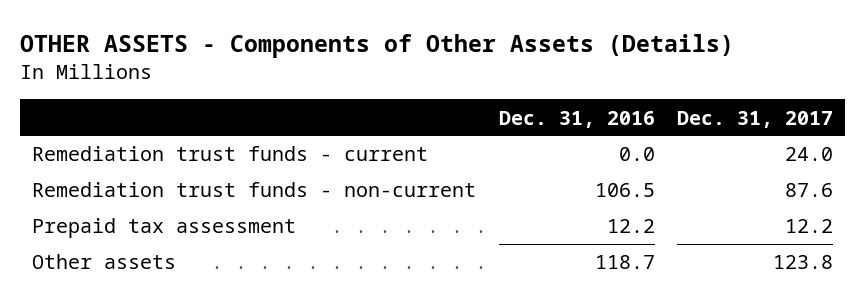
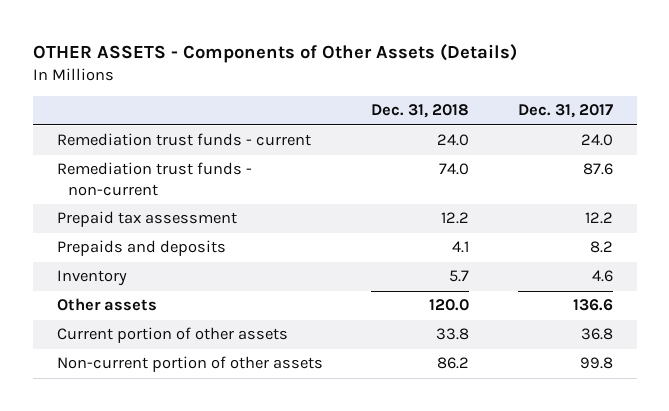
[498,110,655,128] Dec. 31, 2016 -> none
none -> [371,104,470,119] Dec. 31, 2018
none -> [56,240,226,257] Prepaids and deposits
none -> [56,270,127,287] Inventory
[773,255,834,270] 123.8 -> [572,299,613,312] 136.6
none -> [56,327,288,344] Current portion of other assets
none -> [56,356,323,373] Non-current portion of other assets

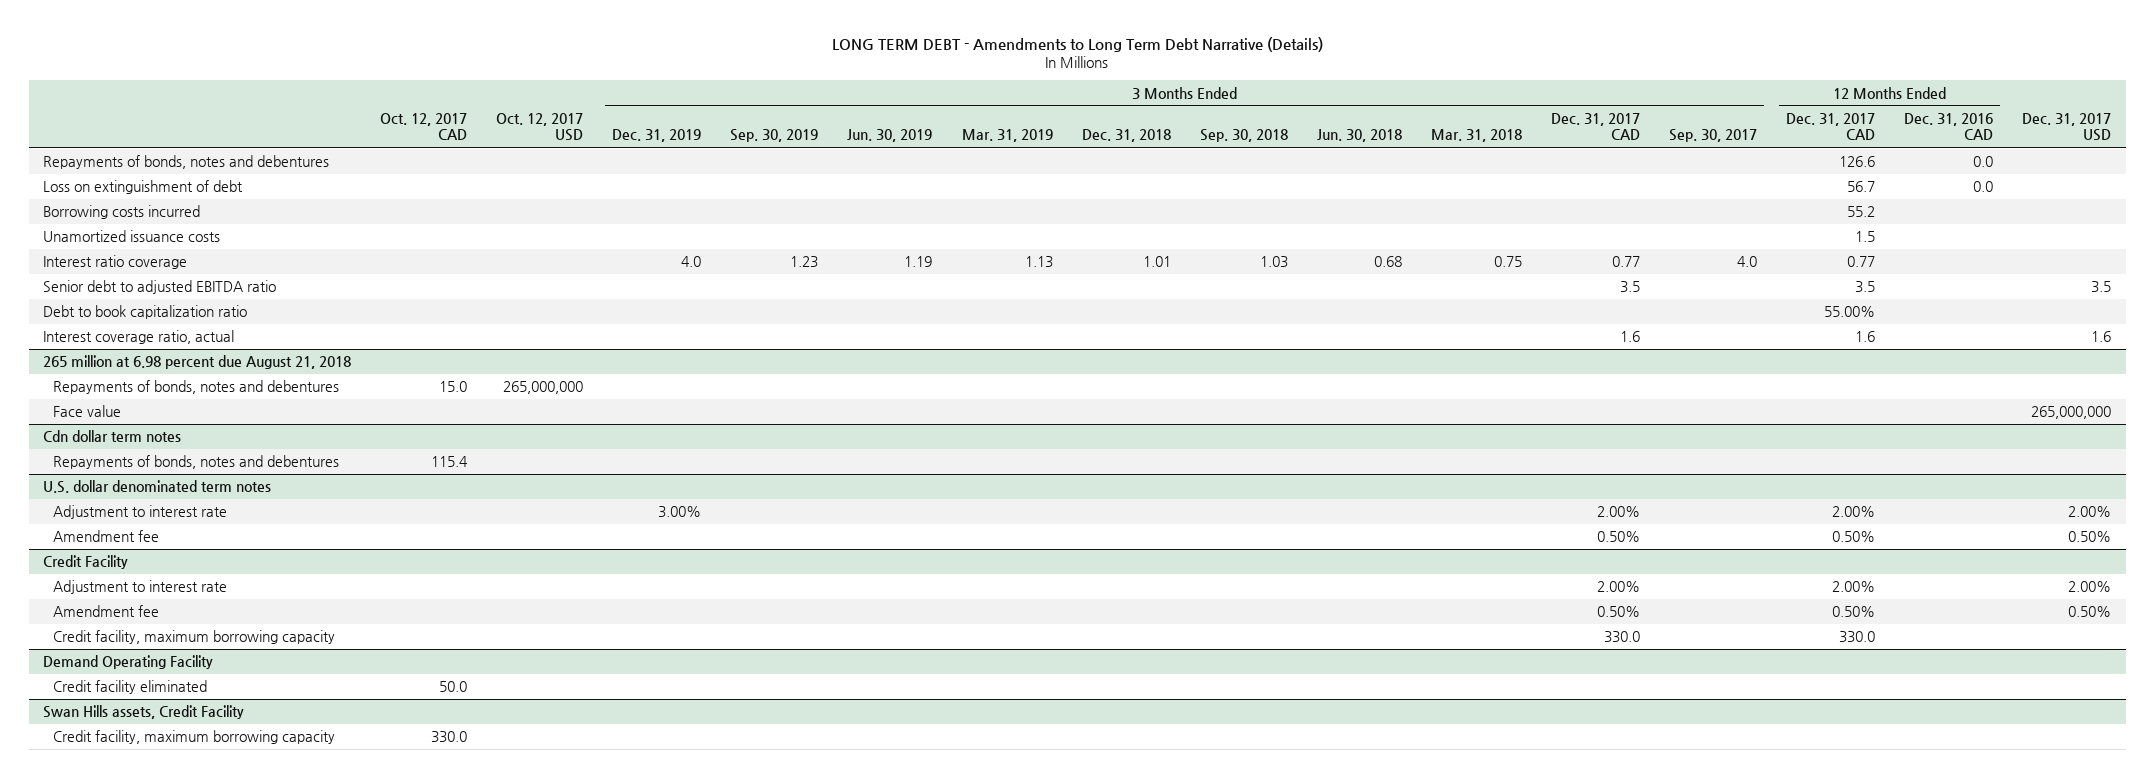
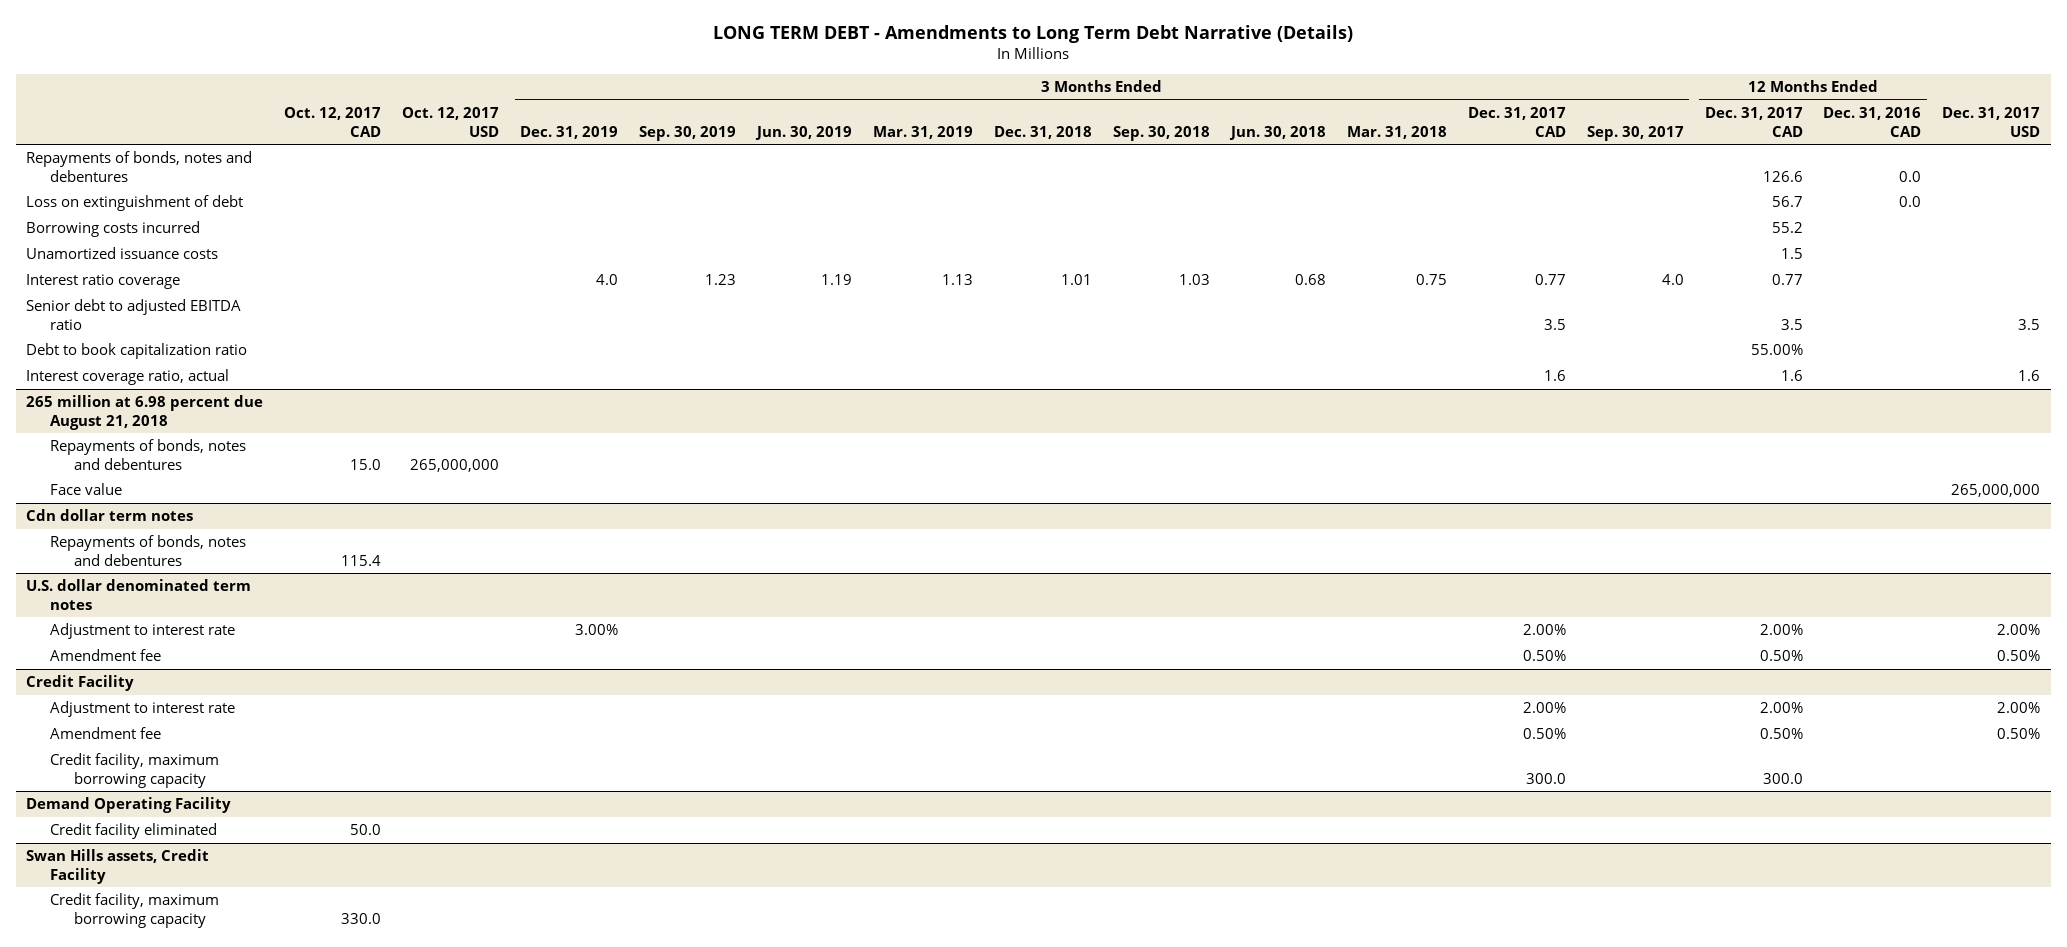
[1603,631,1640,644] 330.0 -> [1525,773,1566,785] 300.0
[1839,631,1876,644] 330.0 -> [1762,773,1803,785] 300.0

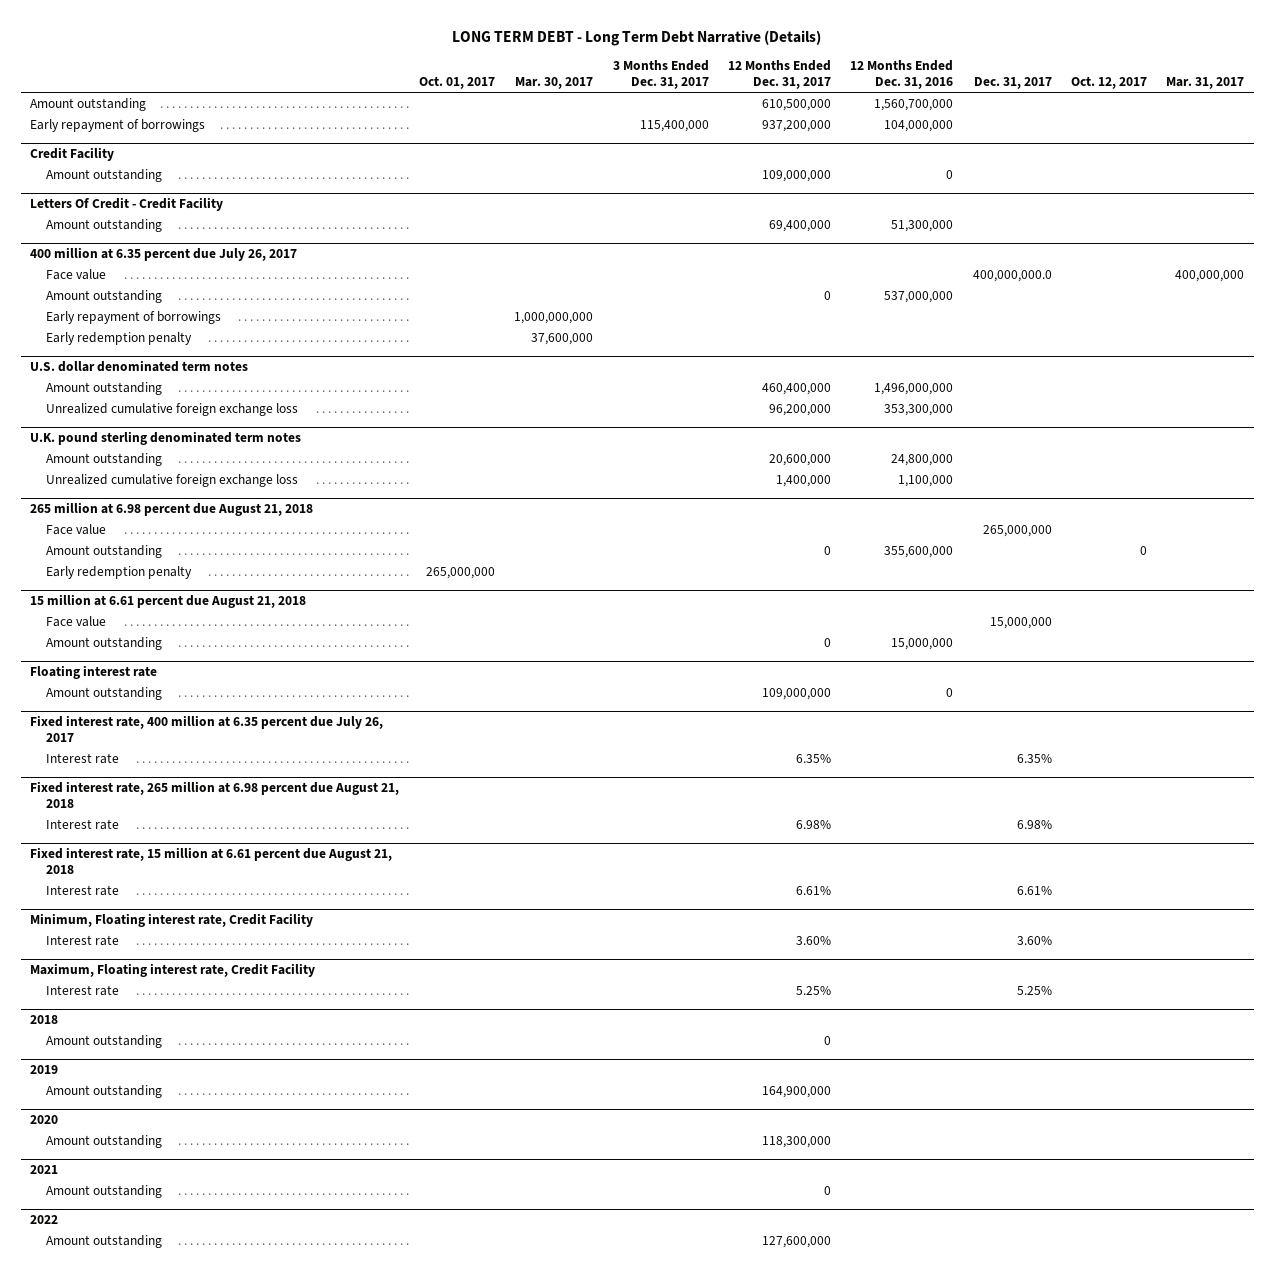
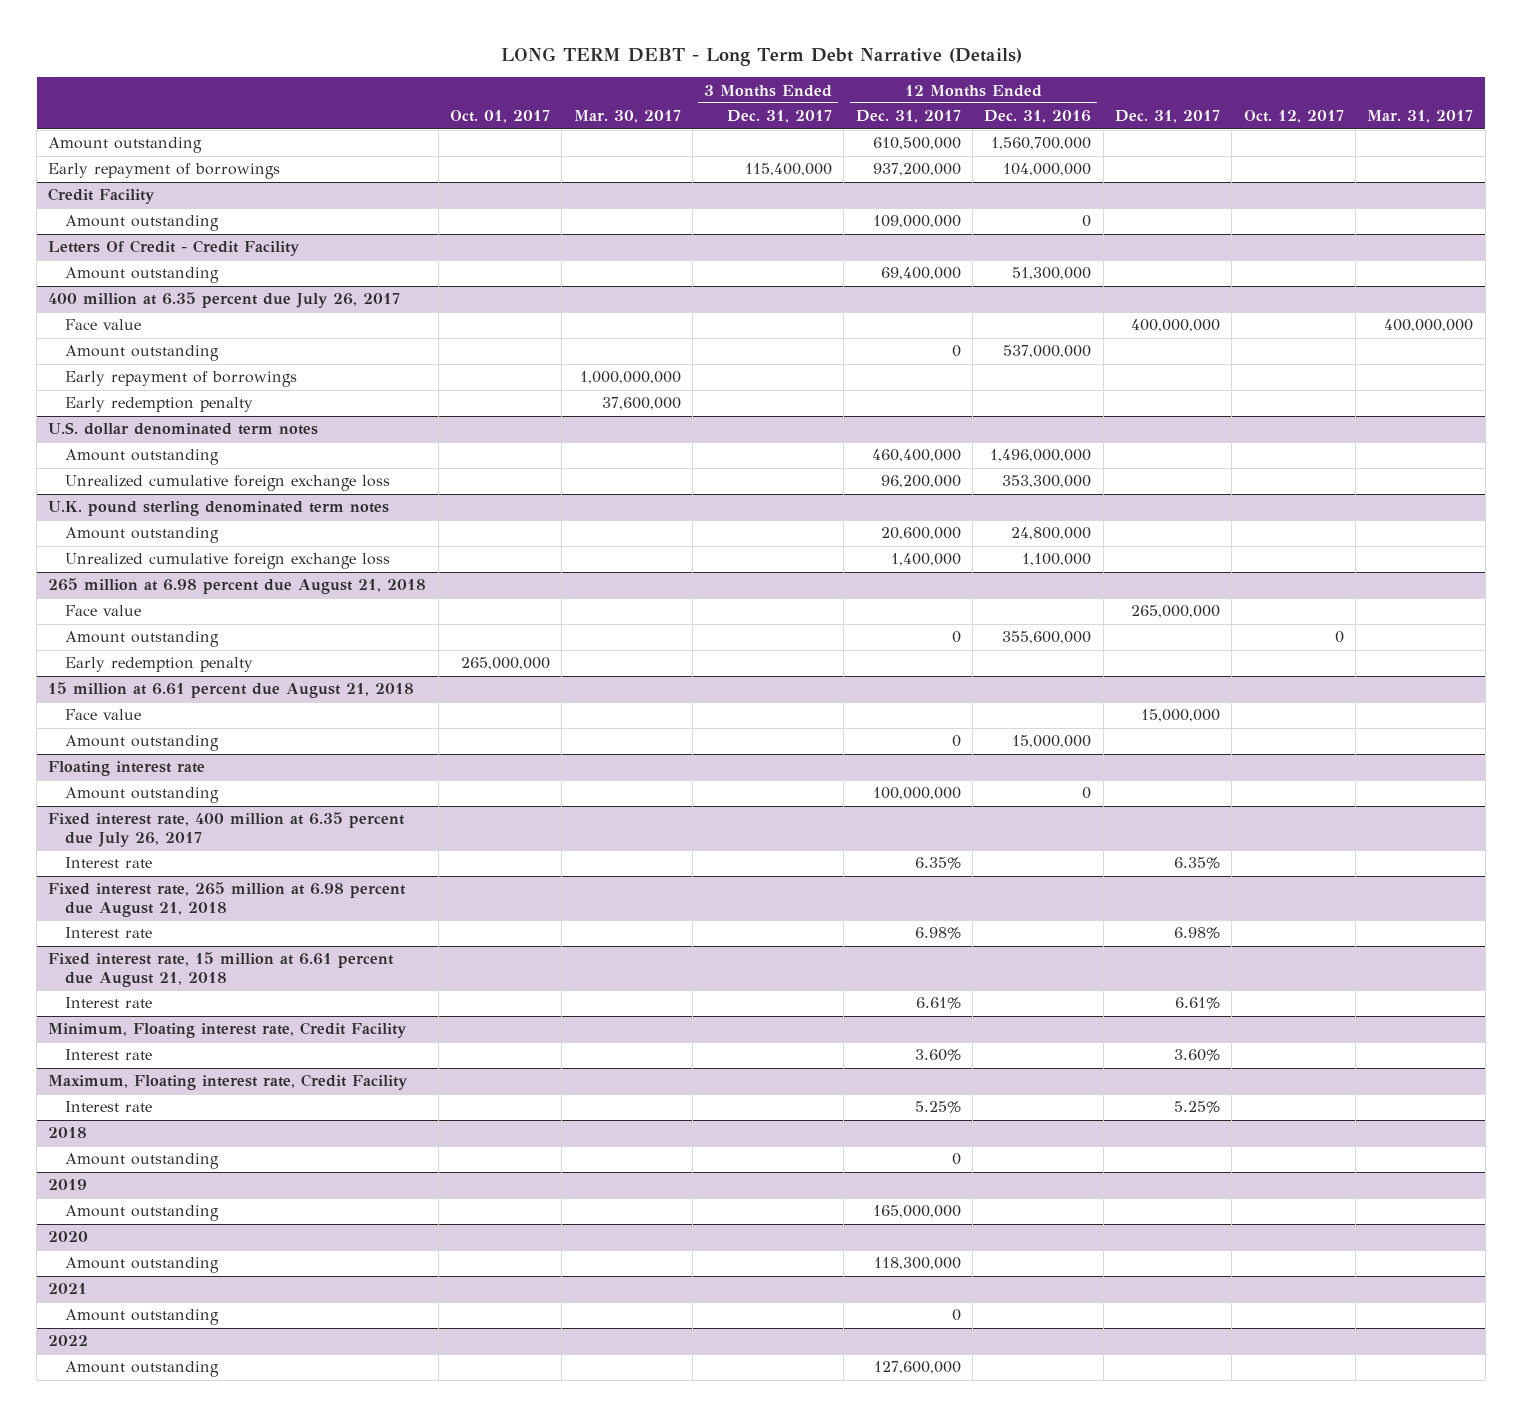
[972,269,1052,282] 400,000,000.0 -> [1131,319,1221,333] 400,000,000
[761,687,831,700] 109,000,000 -> [872,787,961,801] 100,000,000
[761,1085,831,1098] 164,900,000 -> [872,1205,961,1219] 165,000,000

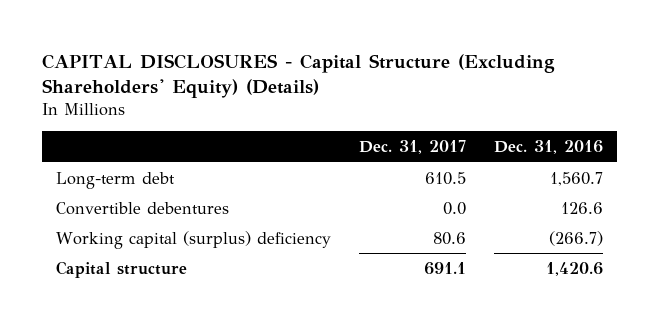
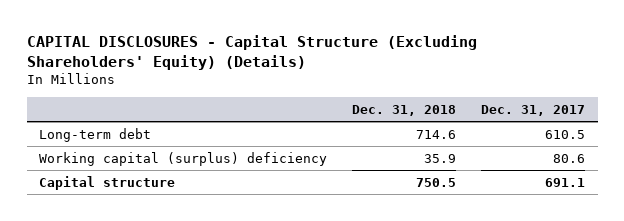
[494,140,604,155] Dec. 31, 2016 -> none
none -> [352,104,457,116] Dec. 31, 2018
[56,201,230,215] Convertible debentures -> none

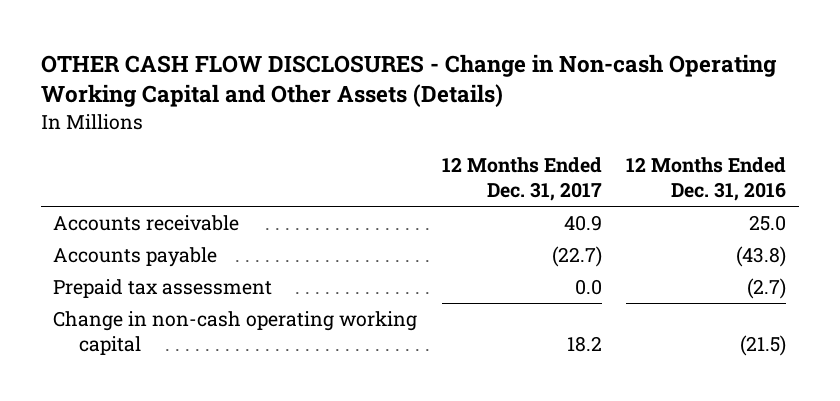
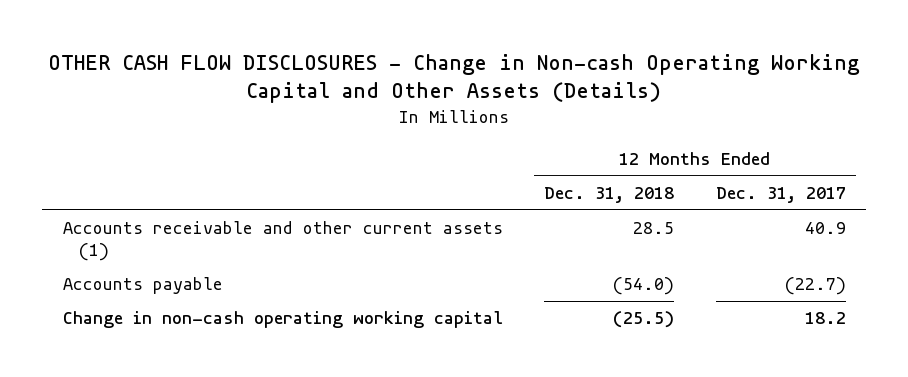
[626,157,787,202] 12 Months Ended Dec. 31, 2016 -> none
none -> [544,186,675,203] Dec. 31, 2018
[53,215,240,232] Accounts receivable -> [62,221,503,261] Accounts receivable and other current assets (1)
[53,279,273,299] Prepaid tax assessment -> none

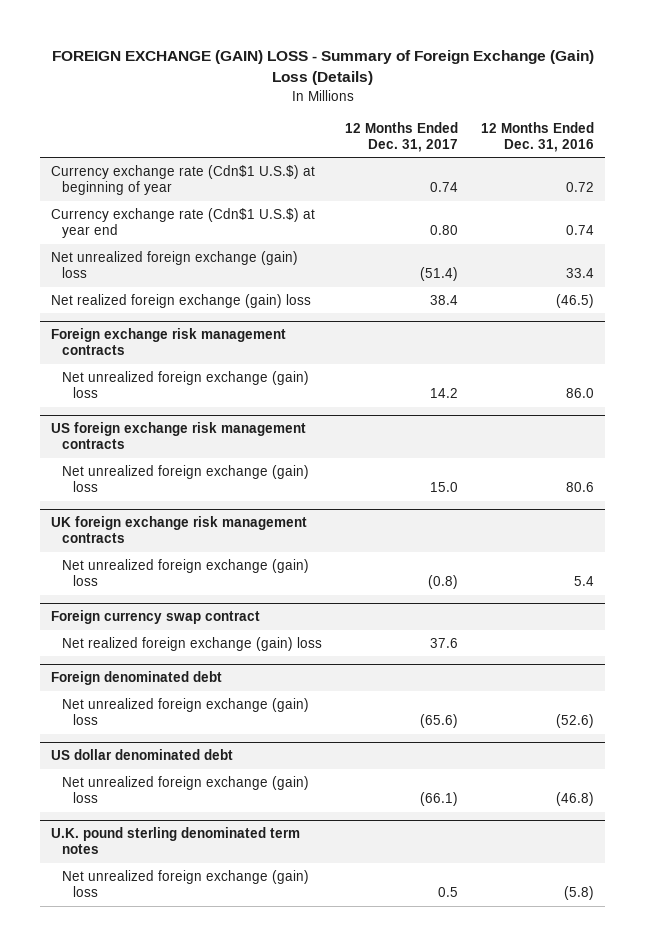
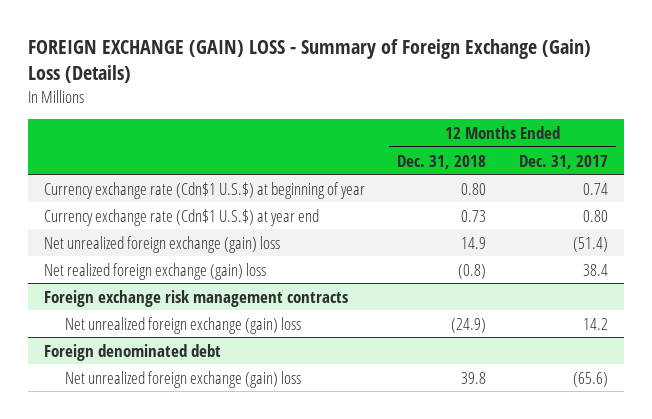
[480,121,594,152] 12 Months Ended Dec. 31, 2016 -> none
none -> [397,154,487,169] Dec. 31, 2018
[51,422,307,450] US foreign exchange risk management contracts -> none
[62,464,310,493] Net unrealized foreign exchange (gain) loss -> none
[51,516,308,544] UK foreign exchange risk management contracts -> none
[62,558,310,587] Net unrealized foreign exchange (gain) loss -> none
[51,610,261,625] Foreign currency swap contract -> none
[62,636,323,651] Net realized foreign exchange (gain) loss -> none
[51,749,234,761] US dollar denominated debt -> none
[62,775,310,804] Net unrealized foreign exchange (gain) loss -> none
[51,827,301,855] U.K. pound sterling denominated term notes -> none
[62,869,310,898] Net unrealized foreign exchange (gain) loss -> none

